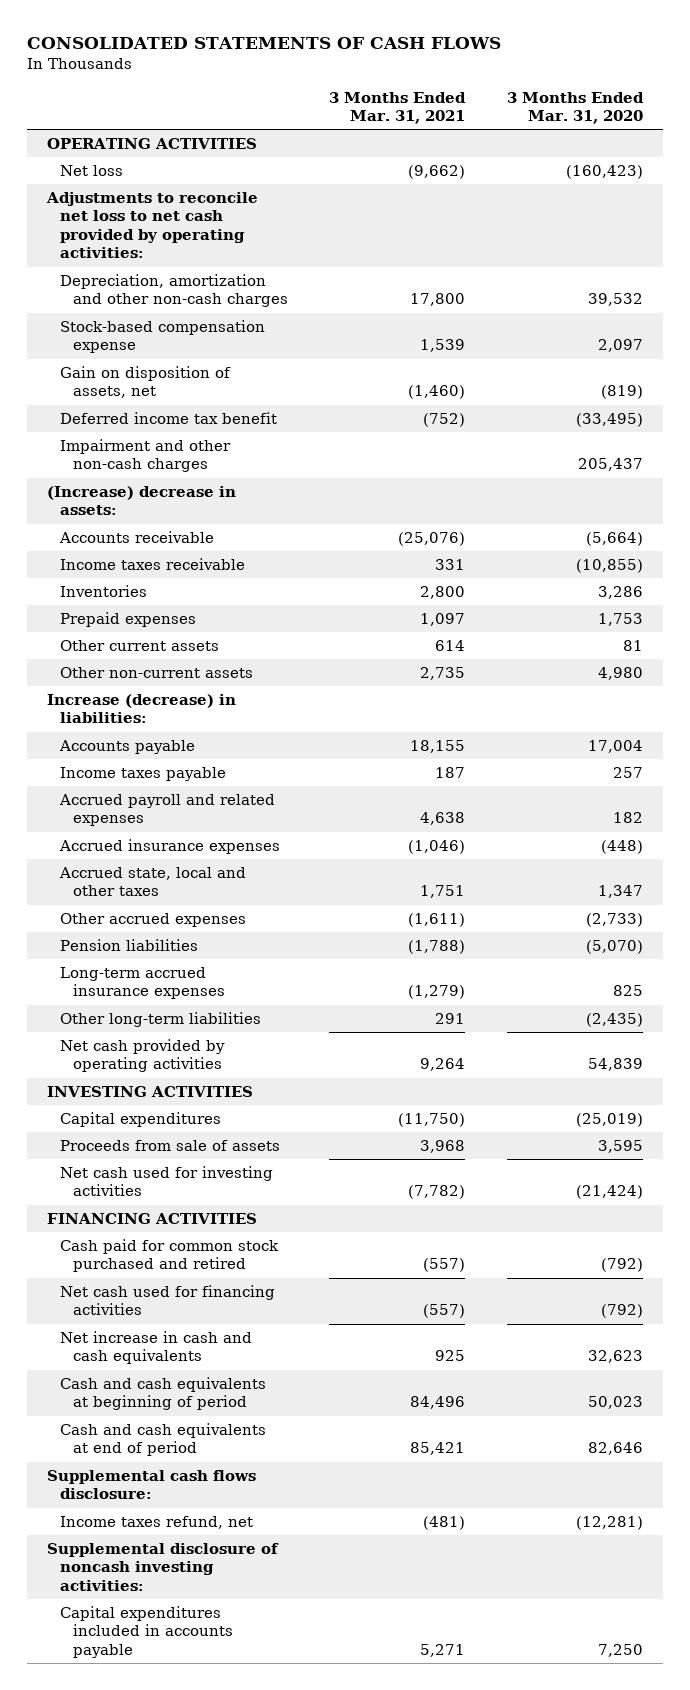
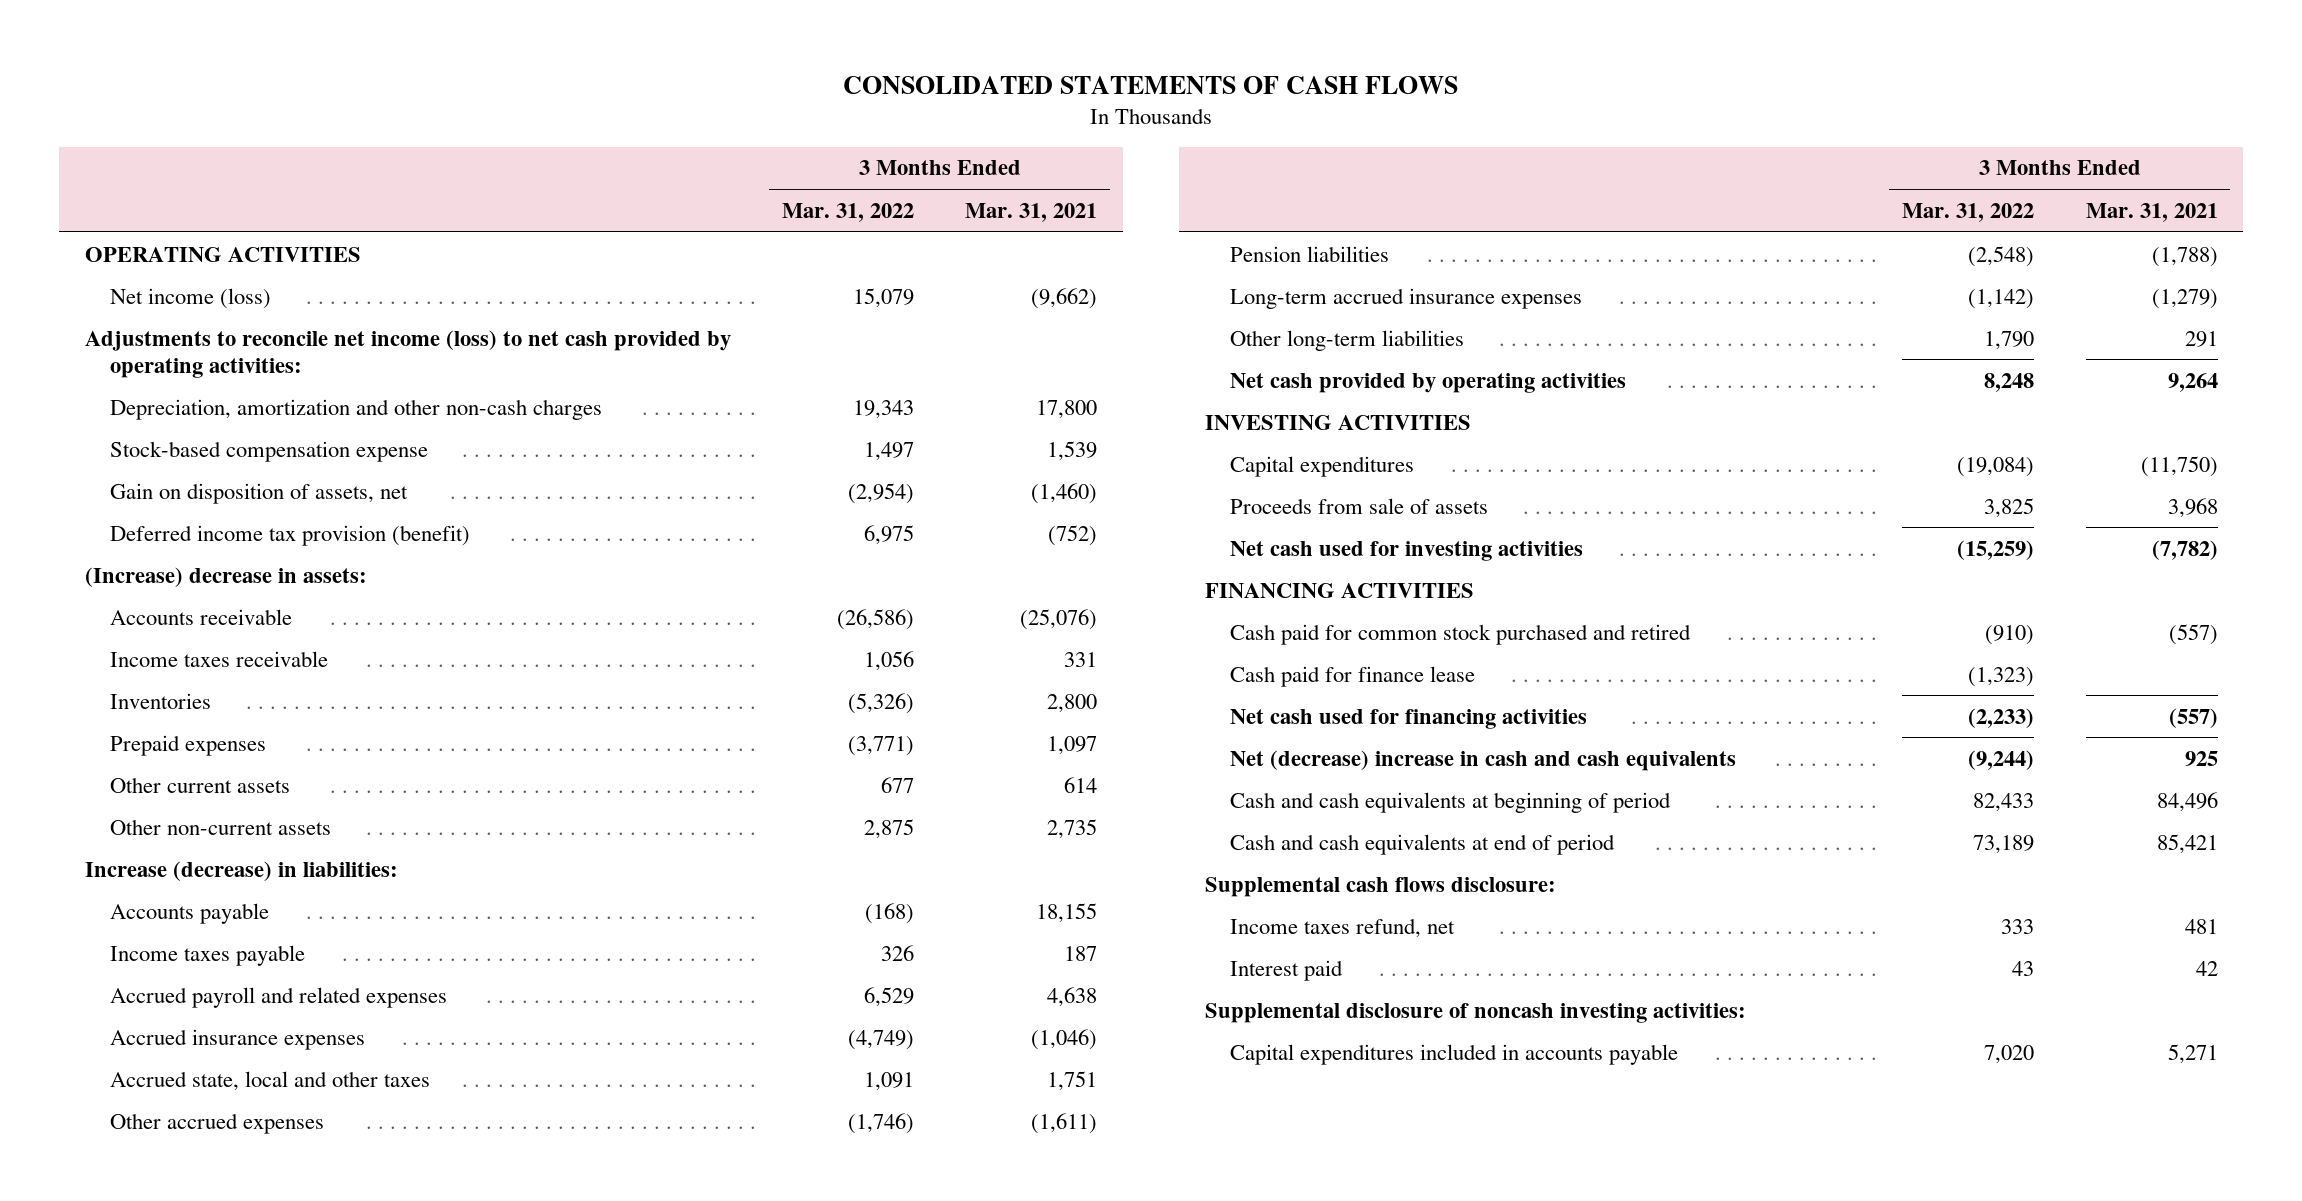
[506,91,644,125] 3 Months Ended Mar. 31, 2020 -> none
none -> [781,202,914,222] Mar. 31, 2022
[59,164,123,176] Net loss -> [110,287,272,309] Net income (loss)
[46,191,259,259] Adjustments to reconcile net loss to net cash provided by operating activities: -> [84,329,731,378] Adjustments to reconcile net income (loss) to net cash provided by operating activities:
[59,438,231,473] Impairment and other non-cash charges -> none
[59,411,277,424] Deferred income tax benefit -> [110,524,471,546] Deferred income tax provision (benefit)
none -> [1230,665,1476,687] Cash paid for finance lease
[59,1330,252,1365] Net increase in cash and cash equivalents -> [1230,749,1737,771] Net (decrease) increase in cash and cash equivalents
[423,1515,466,1530] (481) -> [2184,918,2218,934] 481
none -> [1230,959,1344,981] Interest paid

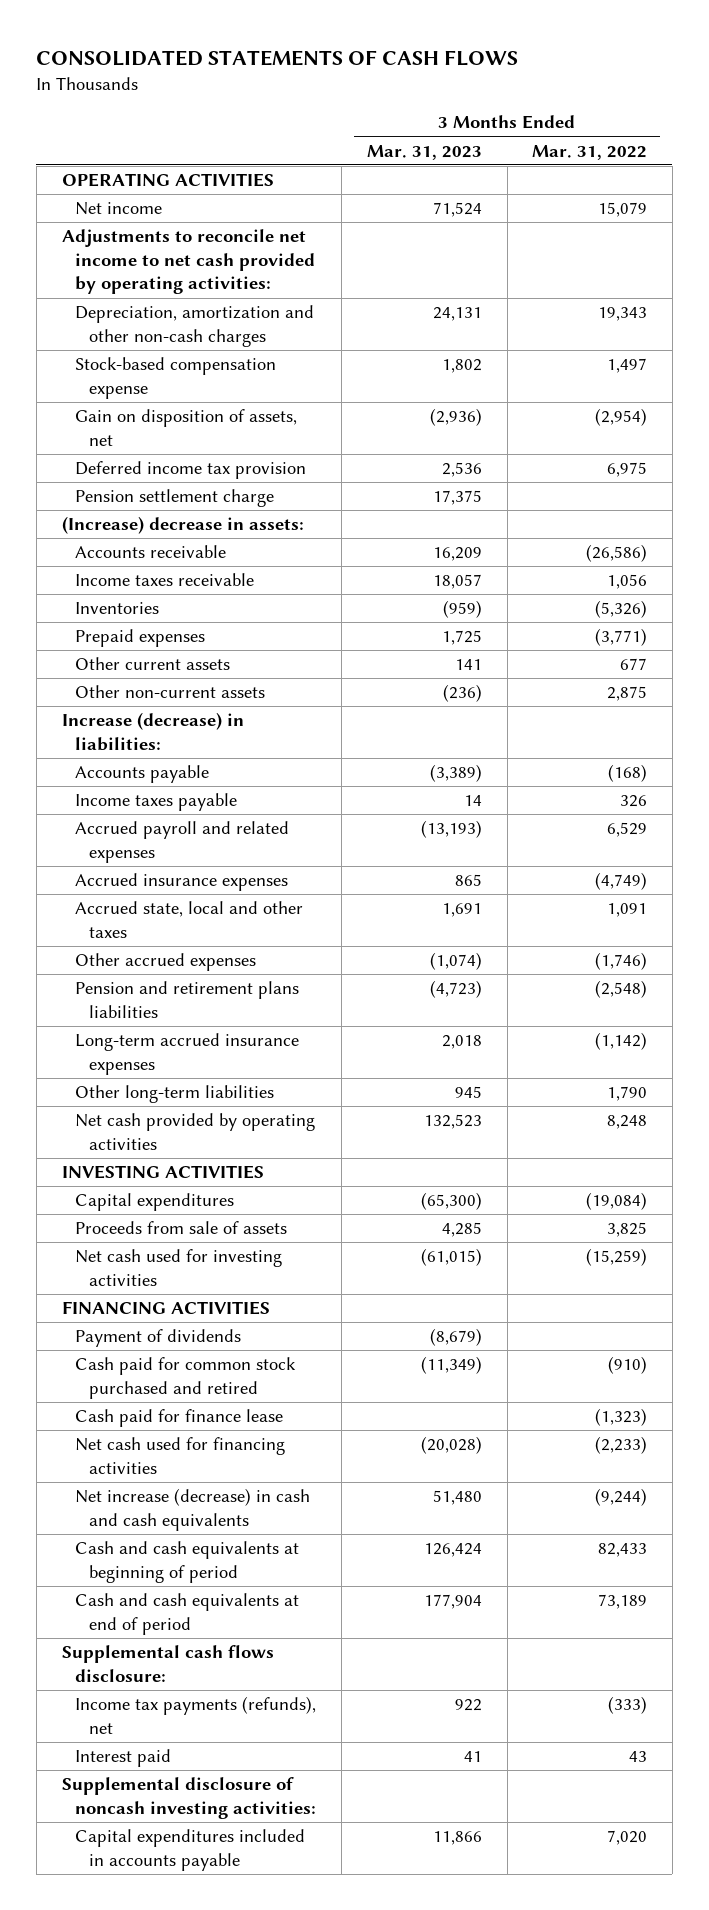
[965,202,1098,222] Mar. 31, 2021 -> none
none -> [366,144,482,160] Mar. 31, 2023
[110,287,272,309] Net income (loss) -> [75,202,163,216] Net income
[84,329,731,378] Adjustments to reconcile net income (loss) to net cash provided by operating activities: -> [61,229,316,295] Adjustments to reconcile net income to net cash provided by operating activities:
[110,524,471,546] Deferred income tax provision (benefit) -> [75,461,307,480] Deferred income tax provision
none -> [75,489,275,508] Pension settlement charge
[1230,245,1390,262] Pension liabilities -> [75,981,300,1018] Pension and retirement plans liabilities
none -> [75,1329,242,1348] Payment of dividends
[1230,749,1737,771] Net (decrease) increase in cash and cash equivalents -> [75,1488,311,1531] Net increase (decrease) in cash and cash equivalents
[1230,917,1456,938] Income taxes refund, net -> [75,1696,317,1734] Income tax payments (refunds), net
[2001,918,2035,934] 333 -> [608,1696,648,1715] (333)

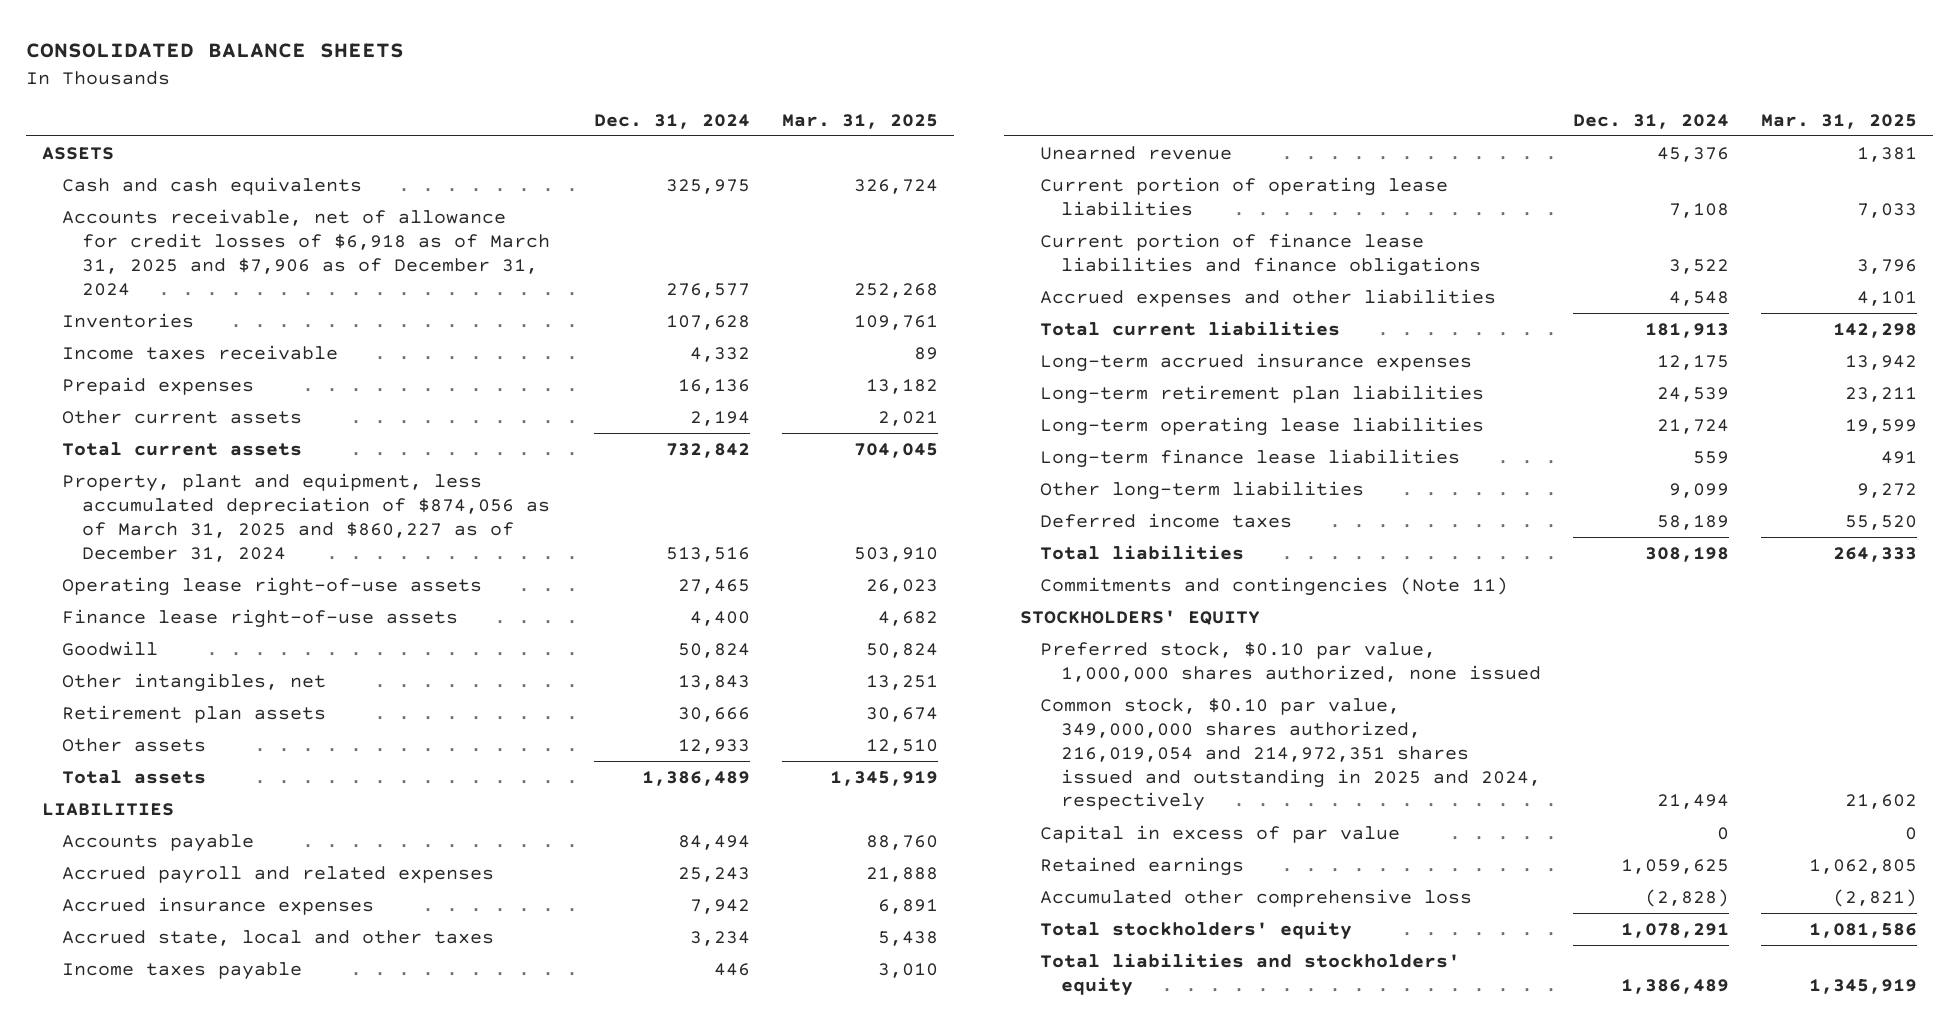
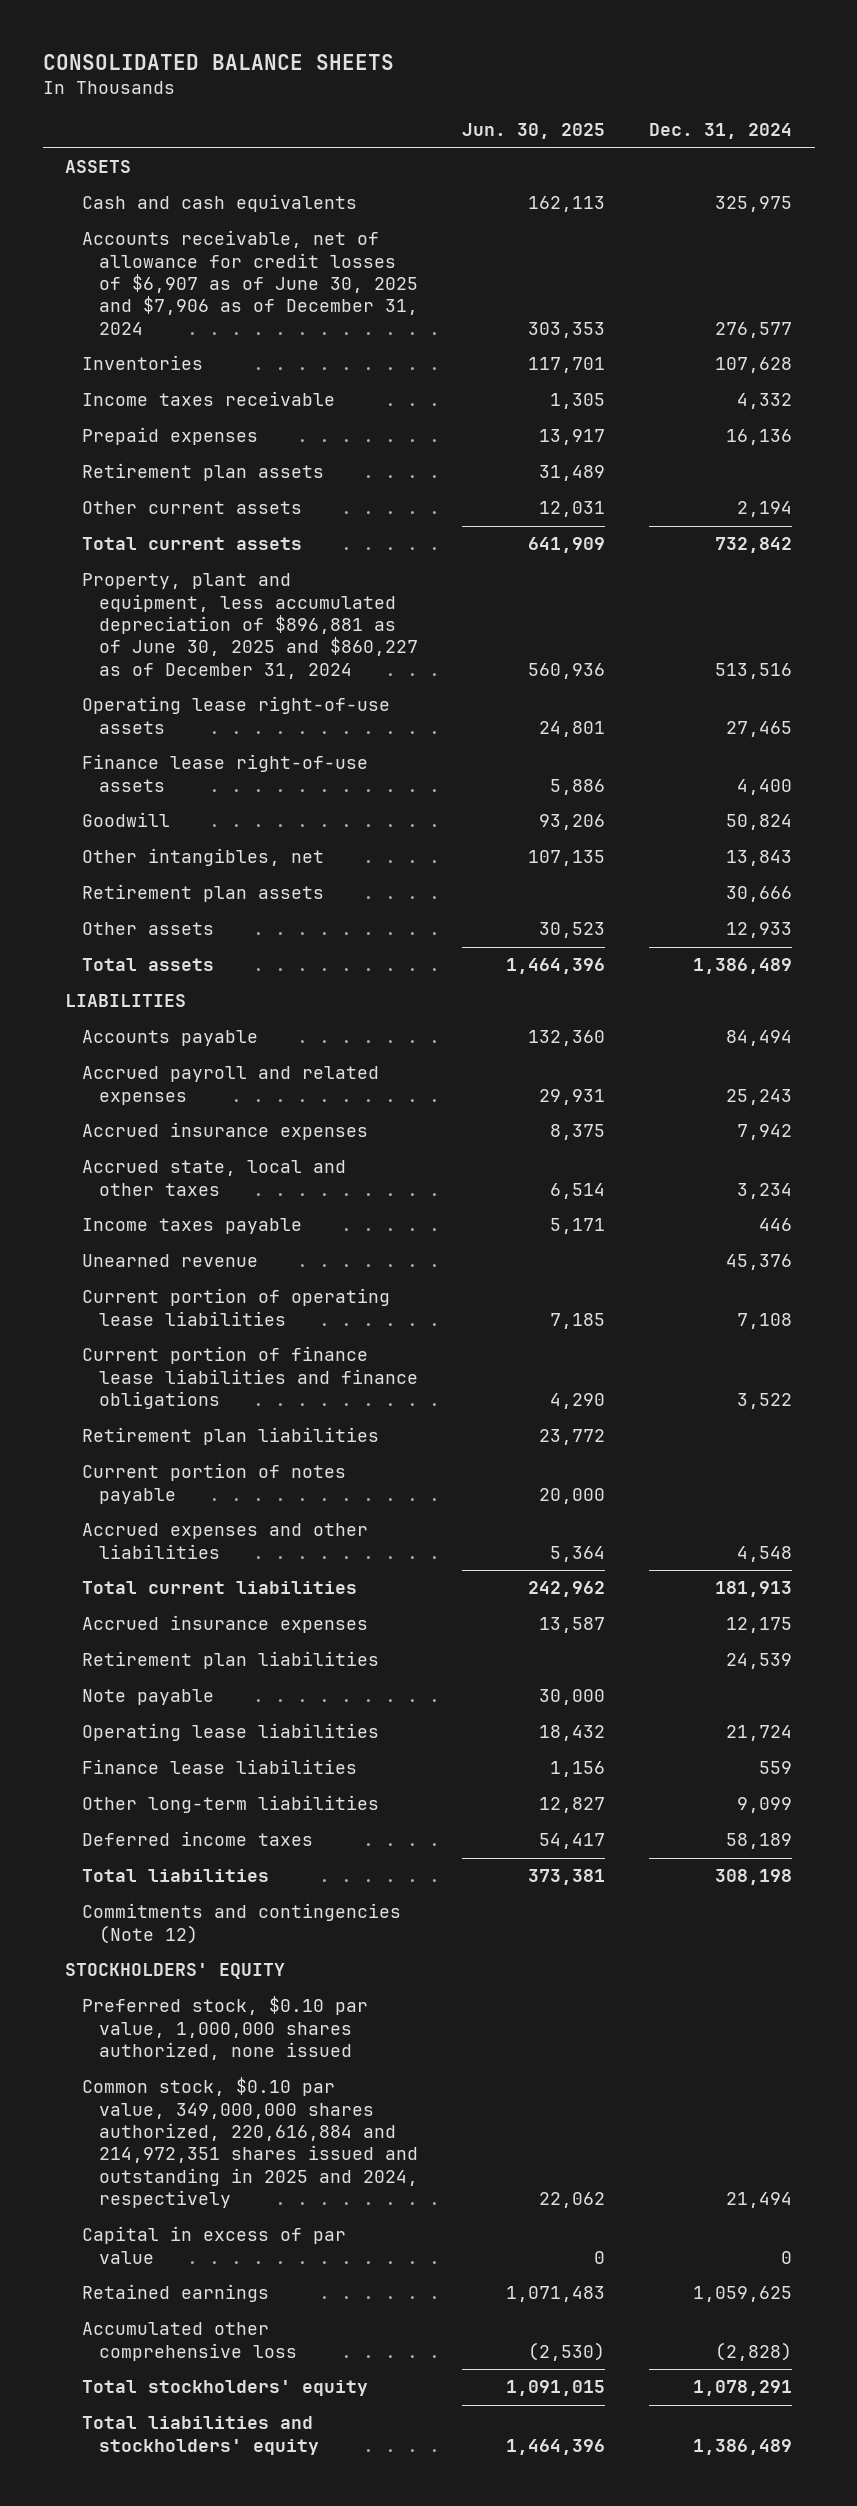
[782,113,939,129] Mar. 31, 2025 -> none
none -> [461,123,605,140] Jun. 30, 2025
[62,208,551,296] Accounts receivable, net of allowance for credit losses of $6,918 as of March 31, 2025 and $7,906 as of December 31, 2024 -> [81,230,418,335] Accounts receivable, net of allowance for credit losses of $6,907 as of June 30, 2025 and $7,906 as of December 31, 2024
none -> [81,463,324,482] Retirement plan assets
[62,472,551,562] Property, plant and equipment, less accumulated depreciation of $874,056 as of March 31, 2025 and $860,227 as of December 31, 2024 -> [81,573,418,679] Property, plant and equipment, less accumulated depreciation of $896,881 as of June 30, 2025 and $860,227 as of December 31, 2024
none -> [81,1427,379,1446] Retirement plan liabilities
none -> [81,1463,346,1504] Current portion of notes payable
[1040,352,1473,372] Long-term accrued insurance expenses -> [81,1615,368,1634] Accrued insurance expenses
[1040,384,1485,404] Long-term retirement plan liabilities -> [81,1651,379,1670] Retirement plan liabilities
none -> [81,1689,214,1706] Note payable
[1040,416,1485,436] Long-term operating lease liabilities -> [81,1723,379,1742] Operating lease liabilities
[1040,448,1461,468] Long-term finance lease liabilities -> [81,1759,357,1775] Finance lease liabilities
[1040,576,1509,596] Commitments and contingencies (Note 11) -> [81,1903,401,1944] Commitments and contingencies (Note 12)
[1040,697,1541,812] Common stock, $0.10 par value, 349,000,000 shares authorized, 216,019,054 and 214,972,351 shares issued and outstanding in 2025 and 2024, respectively -> [81,2077,418,2209] Common stock, $0.10 par value, 349,000,000 shares authorized, 220,616,884 and 214,972,351 shares issued and outstanding in 2025 and 2024, respectively

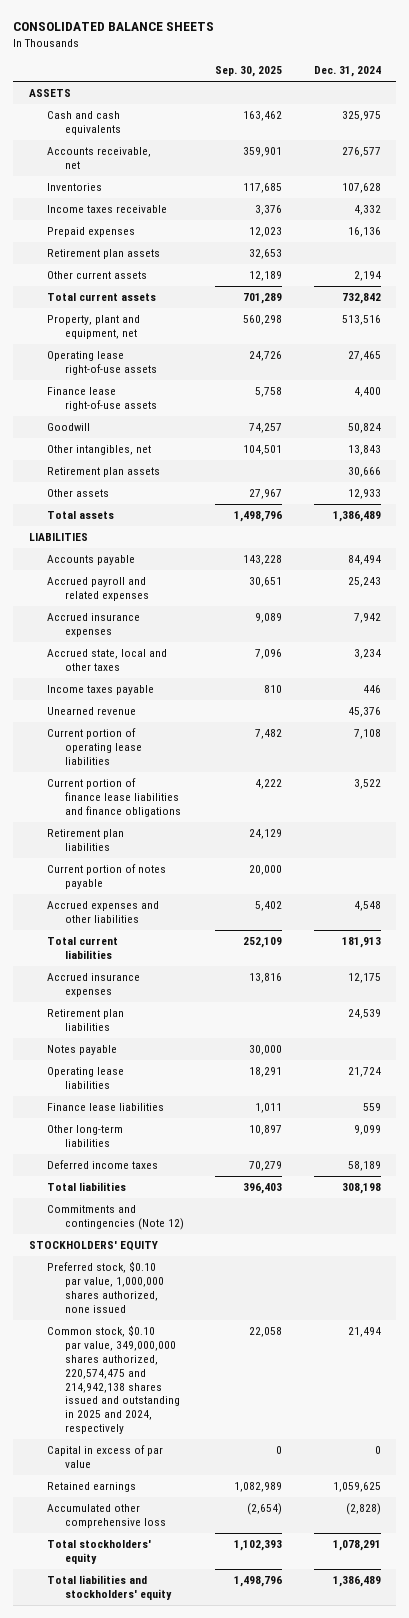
[461,123,605,140] Jun. 30, 2025 -> none
none -> [215,66,283,78] Sep. 30, 2025
[81,230,418,335] Accounts receivable, net of allowance for credit losses of $6,907 as of June 30, 2025 and $7,906 as of December 31, 2024 -> [47,147,152,170] Accounts receivable, net
[81,573,418,679] Property, plant and equipment, less accumulated depreciation of $896,881 as of June 30, 2025 and $860,227 as of December 31, 2024 -> [47,315,141,340] Property, plant and equipment, net
[81,1689,214,1706] Note payable -> [47,1045,118,1056] Notes payable
[81,2077,418,2209] Common stock, $0.10 par value, 349,000,000 shares authorized, 220,616,884 and 214,972,351 shares issued and outstanding in 2025 and 2024, respectively -> [47,1325,181,1434] Common stock, $0.10 par value, 349,000,000 shares authorized, 220,574,475 and 214,942,138 shares issued and outstanding in 2025 and 2024, respectively

